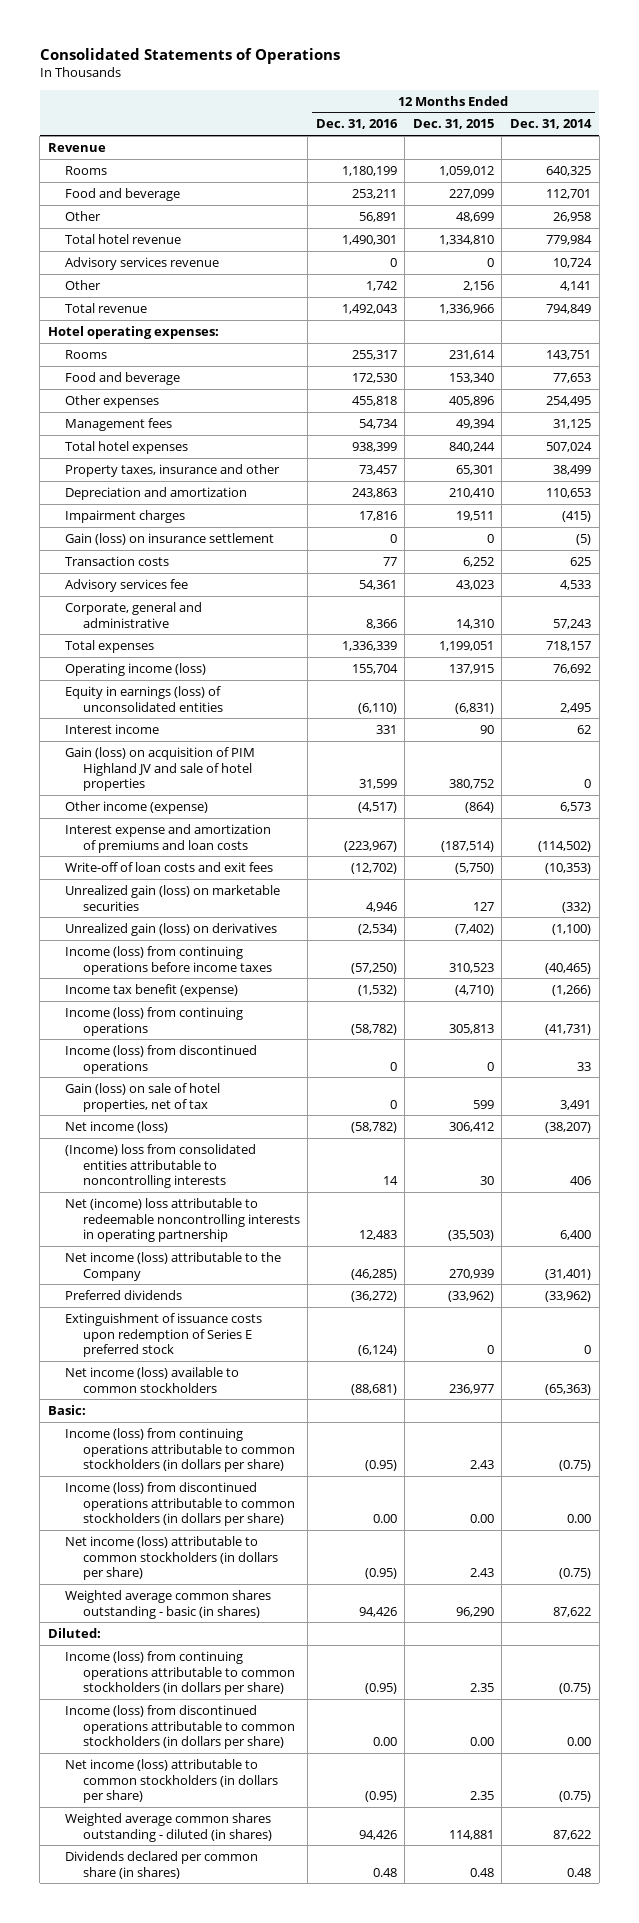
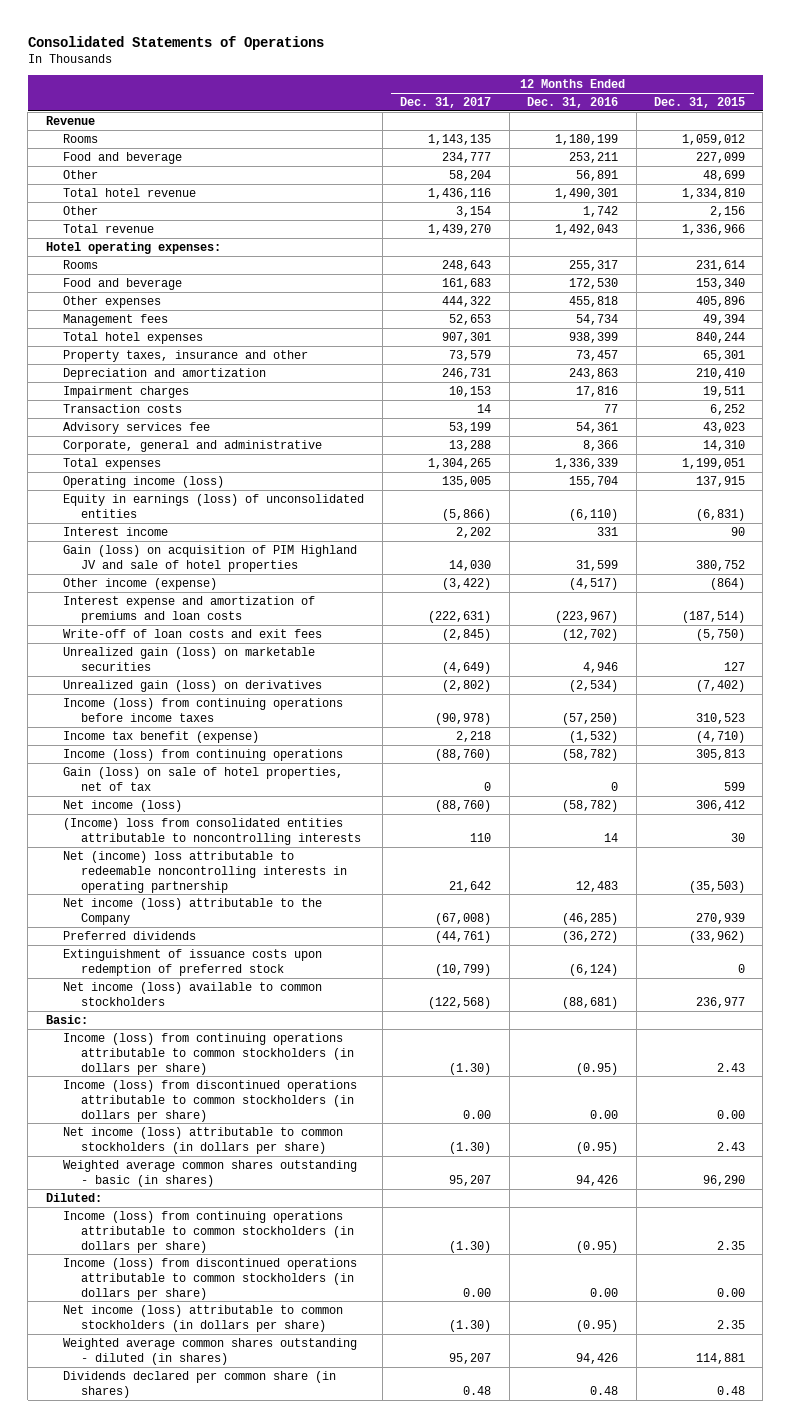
[510,119,593,130] Dec. 31, 2014 -> none
none -> [400,97,492,109] Dec. 31, 2017
[65,256,220,270] Advisory services revenue -> none
[65,532,275,545] Gain (loss) on insurance settlement -> none
[65,1044,258,1074] Income (loss) from discontinued operations -> none
[65,1312,263,1358] Extinguishment of issuance costs upon redemption of Series E preferred stock -> [63,948,323,976] Extinguishment of issuance costs upon redemption of preferred stock

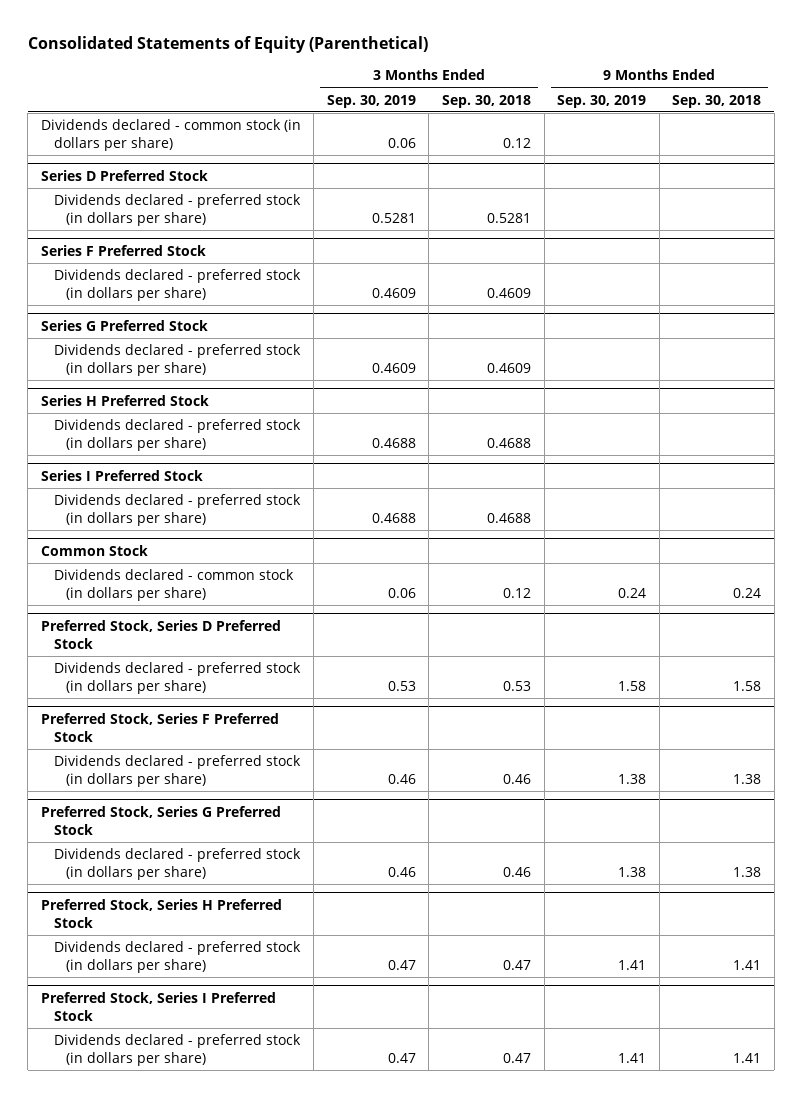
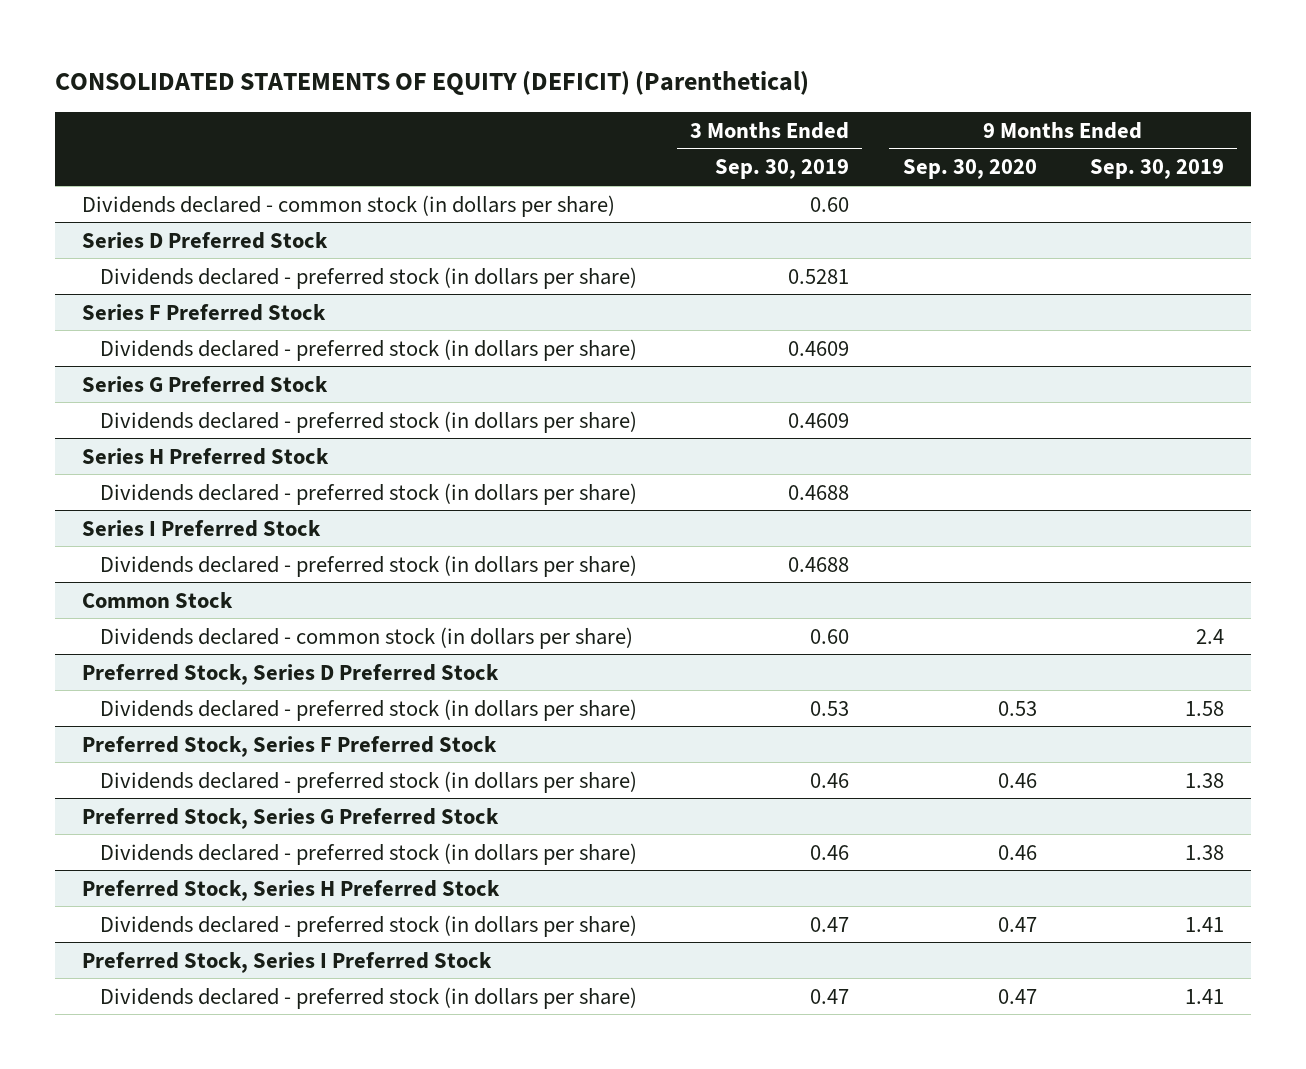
[27,36,428,54] Consolidated Statements of Equity (Parenthetical) -> [54,70,809,95] CONSOLIDATED STATEMENTS OF EQUITY (DEFICIT) (Parenthetical)
[441,94,531,108] Sep. 30, 2018 -> none
[672,94,762,108] Sep. 30, 2018 -> none
none -> [902,159,1037,180] Sep. 30, 2020
[387,137,416,148] 0.06 -> [810,196,850,212] 0.60
[387,587,416,598] 0.06 -> [810,628,850,644] 0.60
[618,587,647,598] 0.24 -> [1195,628,1224,644] 2.4

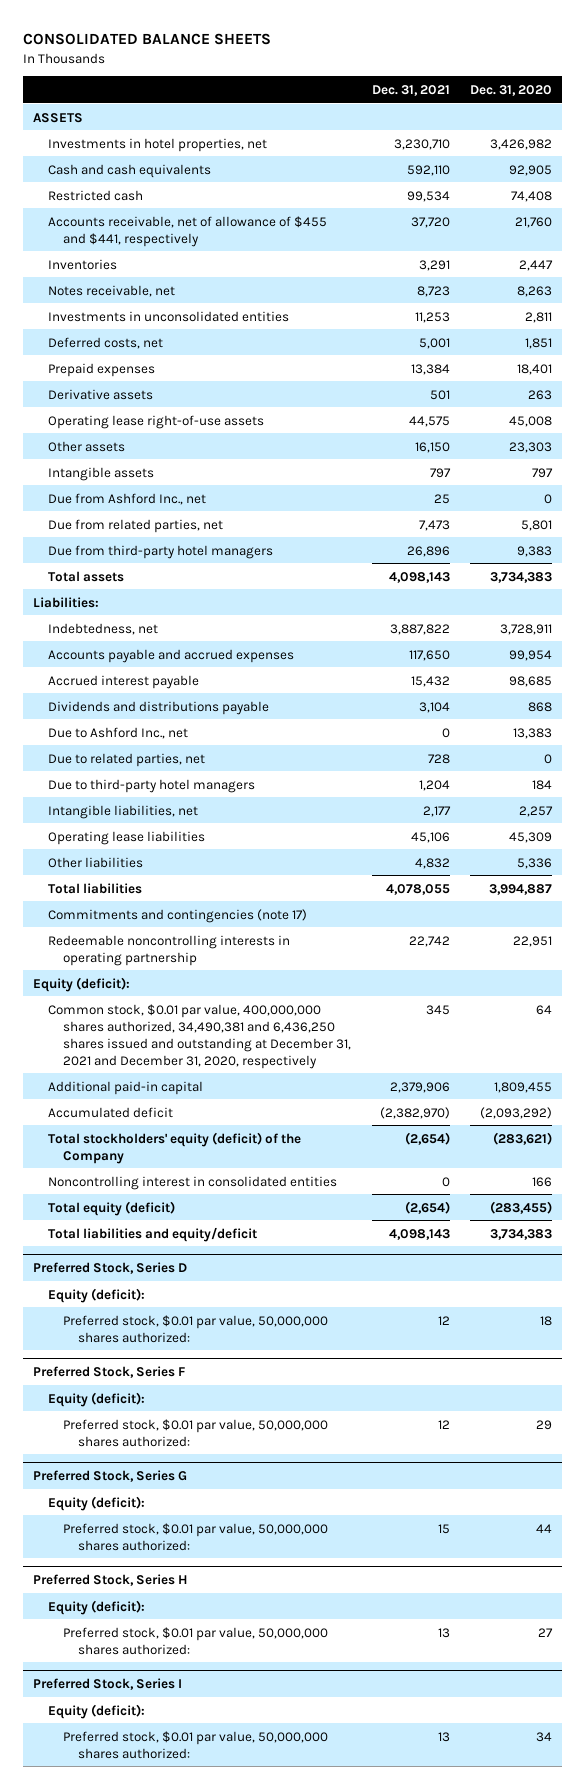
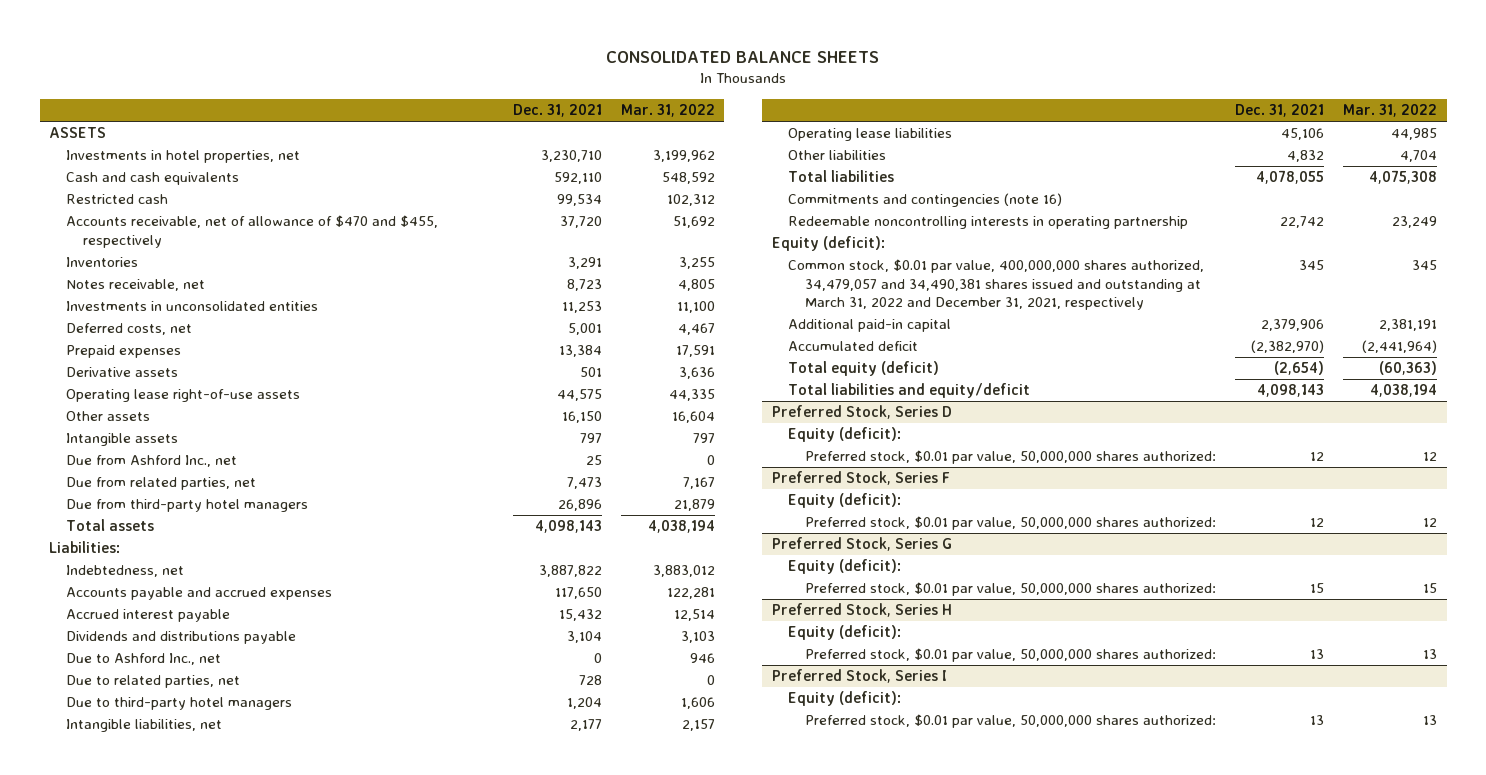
[470,84,553,96] Dec. 31, 2020 -> none
none -> [620,103,715,117] Mar. 31, 2022
[48,215,328,247] Accounts receivable, net of allowance of $455 and $441, respectively -> [65,215,438,248] Accounts receivable, net of allowance of $470 and $455, respectively
[48,908,308,923] Commitments and contingencies (note 17) -> [788,193,1063,208] Commitments and contingencies (note 16)
[48,1003,352,1069] Common stock, $0.01 par value, 400,000,000 shares authorized, 34,490,381 and 6,436,250 shares issued and outstanding at December 31, 2021 and December 31, 2020, respectively -> [788,259,1205,310] Common stock, $0.01 par value, 400,000,000 shares authorized, 34,479,057 and 34,490,381 shares issued and outstanding at March 31, 2022 and December 31, 2021, respectively
[48,1131,302,1164] Total stockholders' equity (deficit) of the Company -> none
[48,1175,338,1190] Noncontrolling interest in consolidated entities -> none

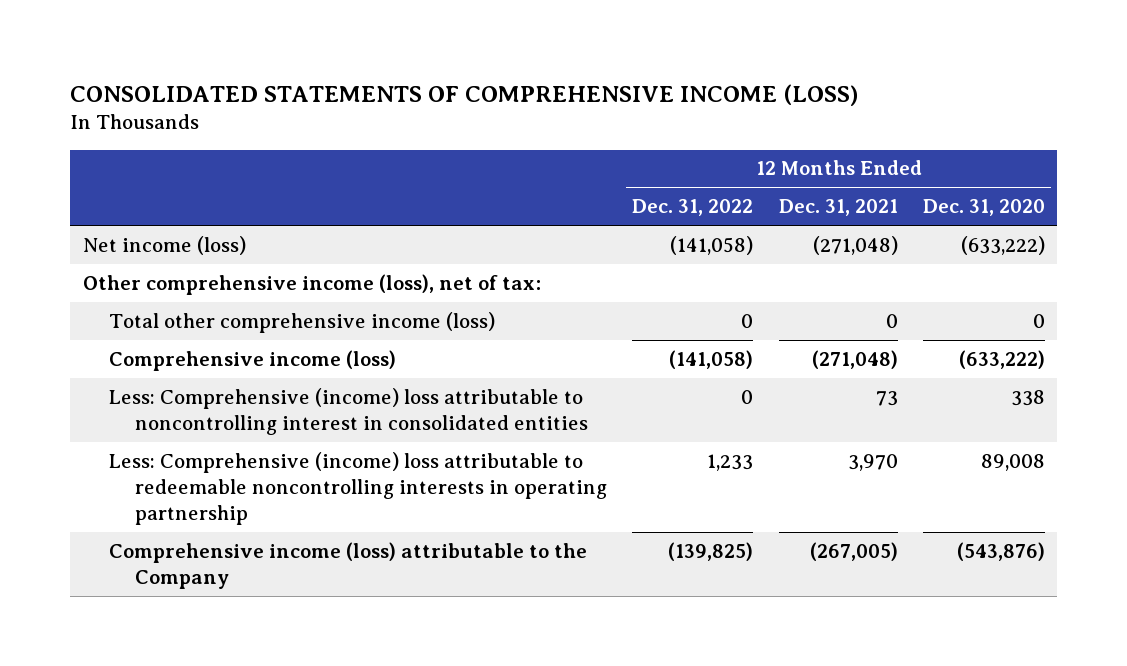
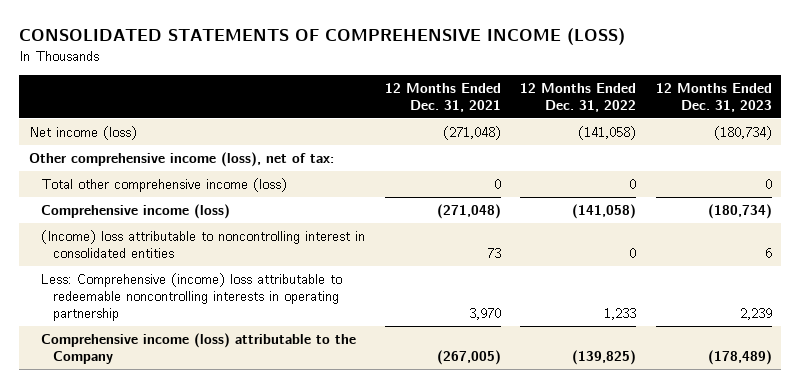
[922,199,1045,217] Dec. 31, 2020 -> none
none -> [655,82,772,112] 12 Months Ended Dec. 31, 2023
[109,387,589,435] Less: Comprehensive (income) loss attributable to noncontrolling interest in consolidated entities -> [41,229,366,258] (Income) loss attributable to noncontrolling interest in consolidated entities

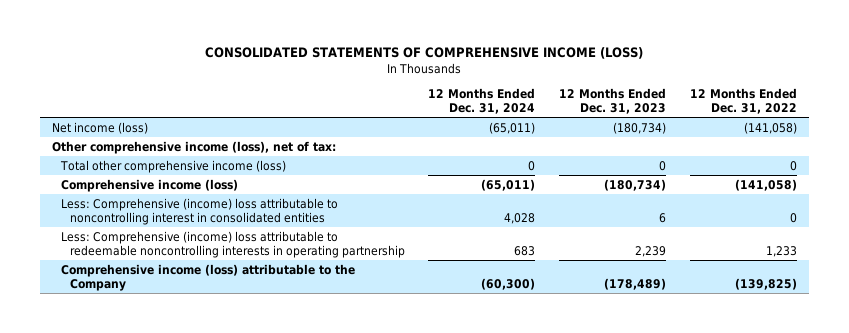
[384,82,501,112] 12 Months Ended Dec. 31, 2021 -> none
none -> [428,87,536,115] 12 Months Ended Dec. 31, 2024
[41,229,366,258] (Income) loss attributable to noncontrolling interest in consolidated entities -> [60,197,338,225] Less: Comprehensive (income) loss attributable to noncontrolling interest in consolidated entities

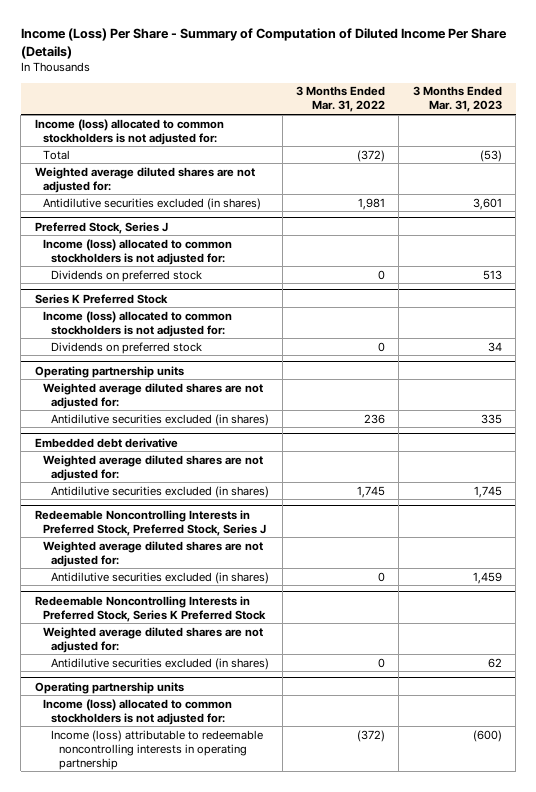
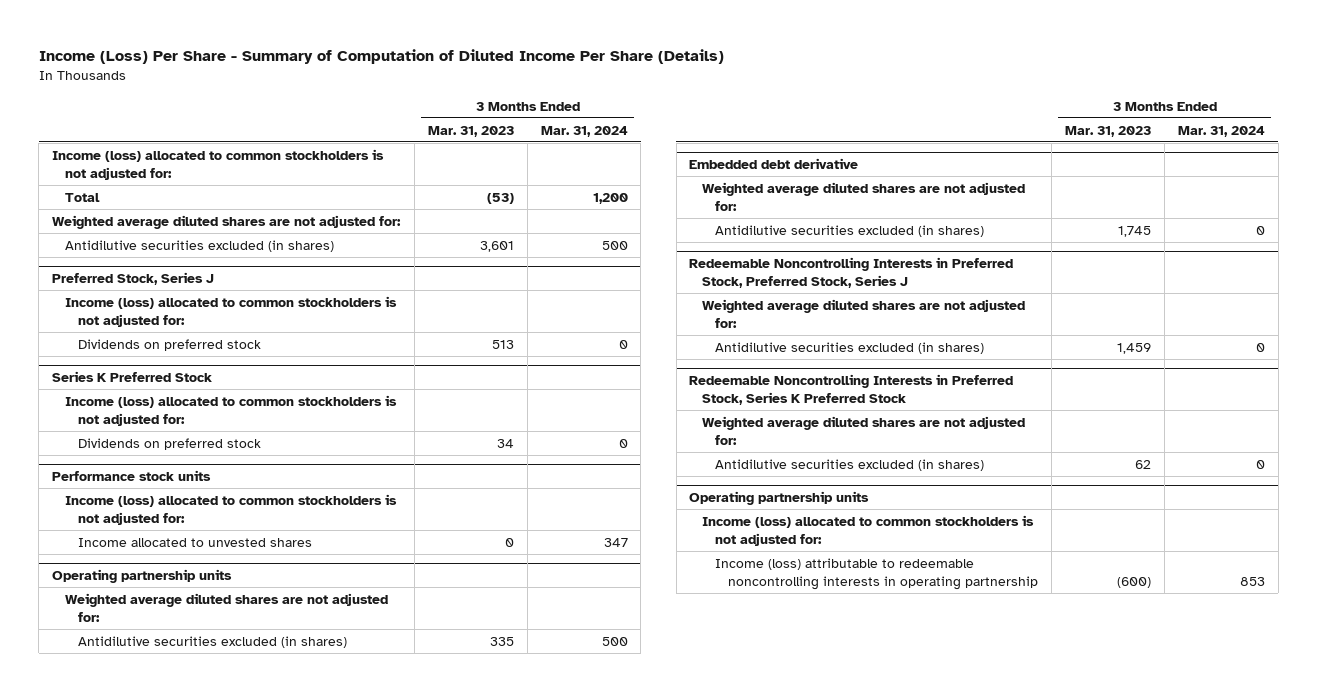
[296,86,386,113] 3 Months Ended Mar. 31, 2022 -> none
none -> [540,125,628,137] Mar. 31, 2024
none -> [52,469,212,481] Performance stock units
none -> [65,493,398,525] Income (loss) allocated to common stockholders is not adjusted for:
none -> [78,537,313,547] Income allocated to unvested shares

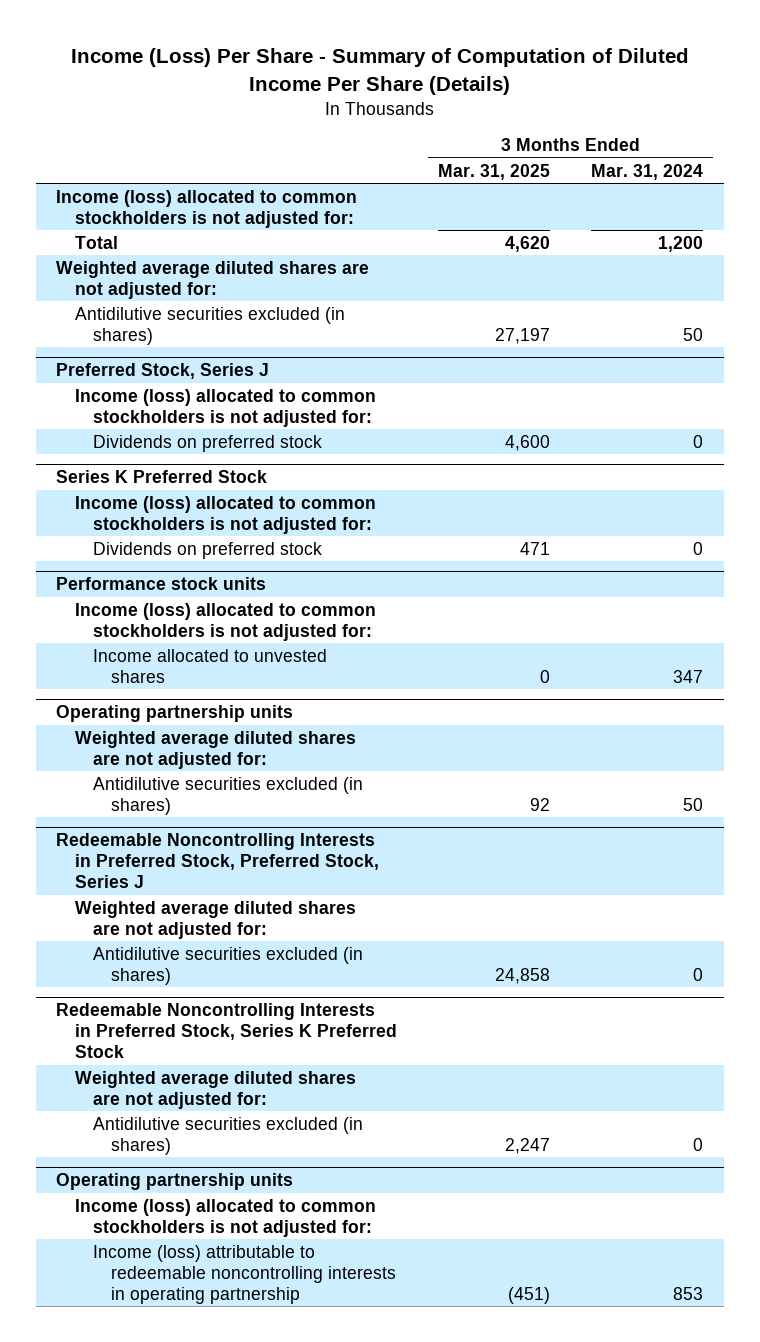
[427,125,514,137] Mar. 31, 2023 -> none
none -> [437,163,550,180] Mar. 31, 2025
[601,240,628,250] 500 -> [683,327,704,341] 50
[689,157,859,169] Embedded debt derivative -> none
[702,181,1026,211] Weighted average diluted shares are not adjusted for: -> none
[715,224,985,237] Antidilutive securities excluded (in shares) -> none
[601,636,628,646] 500 -> [683,797,704,811] 50

